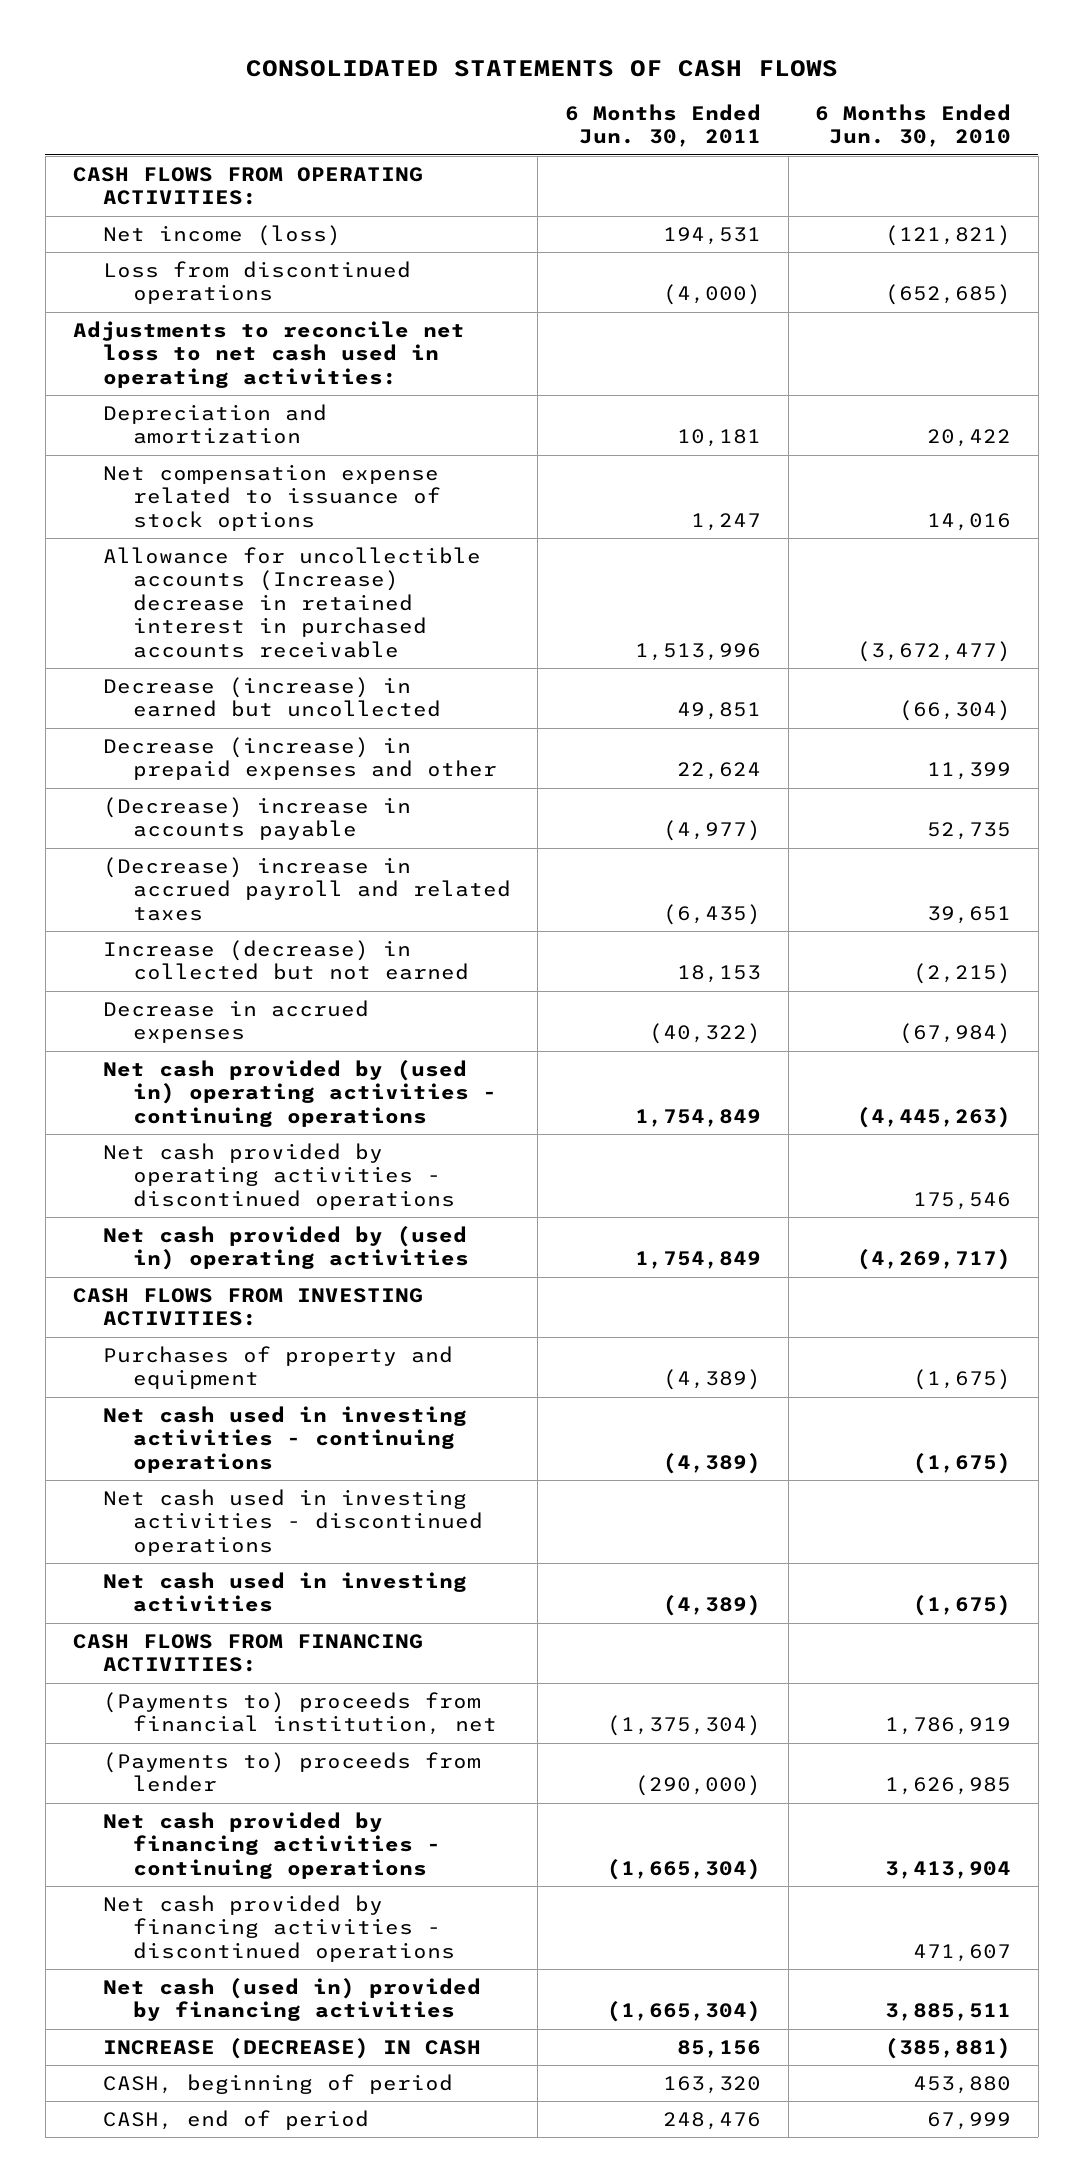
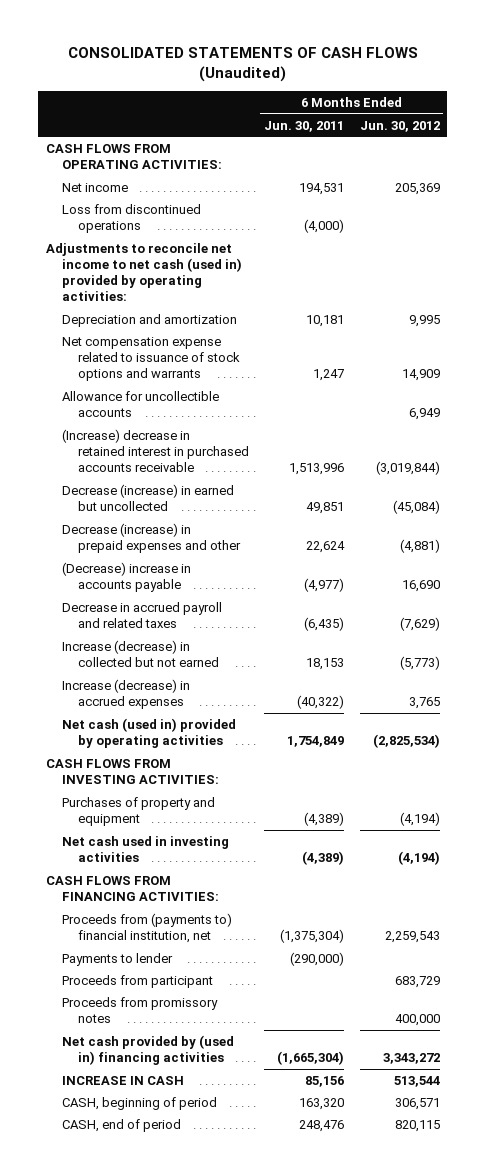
[245,59,838,77] CONSOLIDATED STATEMENTS OF CASH FLOWS -> [67,47,418,83] CONSOLIDATED STATEMENTS OF CASH FLOWS (Unaudited)
[815,104,1012,148] 6 Months Ended Jun. 30, 2010 -> none
none -> [359,120,440,132] Jun. 30, 2012
[102,225,341,247] Net income (loss) -> [61,182,128,192] Net income
[72,321,465,388] Adjustments to reconcile net loss to net cash used in operating activities: -> [45,242,242,301] Adjustments to reconcile net income to net cash (used in) provided by operating activities:
[102,464,441,531] Net compensation expense related to issuance of stock options -> [61,336,240,381] Net compensation expense related to issuance of stock options and warrants
none -> [61,390,219,417] Allowance for uncollectible accounts
[102,547,481,658] Allowance for uncollectible accounts (Increase) decrease in retained interest in purchased accounts receivable -> [61,428,249,472] (Increase) decrease in retained interest in purchased accounts receivable
[102,857,511,921] (Decrease) increase in accrued payroll and related taxes -> [61,601,222,628] Decrease in accrued payroll and related taxes
[102,1060,497,1127] Net cash provided by (used in) operating activities - continuing operations -> none
[102,1143,455,1210] Net cash provided by operating activities - discontinued operations -> none
[102,1000,369,1044] Decrease in accrued expenses -> [61,678,190,709] Increase (decrease) in accrued expenses
[102,1226,469,1271] Net cash provided by (used in) operating activities -> [61,717,236,748] Net cash (used in) provided by operating activities
[102,1406,467,1473] Net cash used in investing activities - continuing operations -> none
[102,1489,483,1556] Net cash used in investing activities - discontinued operations -> none
[102,1812,441,1879] Net cash provided by financing activities - continuing operations -> none
[102,1895,455,1962] Net cash provided by financing activities - discontinued operations -> none
[102,1692,497,1736] (Payments to) proceeds from financial institution, net -> [61,912,232,943] Proceeds from (payments to) financial institution, net
[102,1752,481,1793] (Payments to) proceeds from lender -> [61,952,173,966] Payments to lender
none -> [61,974,213,988] Proceeds from participant
none -> [61,996,218,1023] Proceeds from promissory notes
[102,1978,481,2022] Net cash (used in) provided by financing activities -> [61,1034,234,1065] Net cash provided by (used in) financing activities
[102,2038,481,2060] INCREASE (DECREASE) IN CASH -> [61,1075,184,1085] INCREASE IN CASH

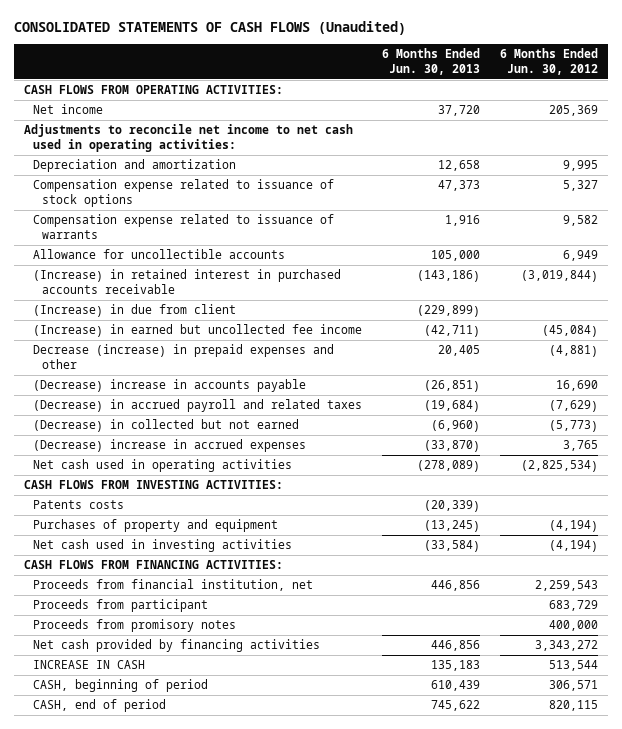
[264,120,345,132] Jun. 30, 2011 -> none
none -> [381,48,480,76] 6 Months Ended Jun. 30, 2013
[61,203,201,233] Loss from discontinued operations -> none
[45,242,242,301] Adjustments to reconcile net income to net cash (used in) provided by operating activities: -> [23,124,353,153] Adjustments to reconcile net income to net cash used in operating activities:
[61,336,240,381] Net compensation expense related to issuance of stock options and warrants -> [32,179,334,208] Compensation expense related to issuance of stock options
[401,368,440,381] 14,909 -> [563,180,599,192] 5,327
none -> [32,214,334,240] Compensation expense related to issuance of warrants
[61,428,249,472] (Increase) decrease in retained interest in purchased accounts receivable -> [32,269,341,295] (Increase) in retained interest in purchased accounts receivable
none -> [32,304,236,318] (Increase) in due from client
[61,483,234,511] Decrease (increase) in earned but uncollected -> [32,324,362,338] (Increase) in earned but uncollected fee income
[61,601,222,628] Decrease in accrued payroll and related taxes -> [32,399,362,413] (Decrease) in accrued payroll and related taxes
[61,639,219,667] Increase (decrease) in collected but not earned -> [32,419,299,433] (Decrease) in collected but not earned
[61,678,190,709] Increase (decrease) in accrued expenses -> [32,439,306,453] (Decrease) increase in accrued expenses
[61,717,236,748] Net cash (used in) provided by operating activities -> [32,459,292,473] Net cash used in operating activities
none -> [32,500,124,510] Patents costs
[61,952,173,966] Payments to lender -> none
[61,912,232,943] Proceeds from (payments to) financial institution, net -> [32,579,313,592] Proceeds from financial institution, net
[61,996,218,1023] Proceeds from promissory notes -> [32,619,236,633] Proceeds from promisory notes
[61,1034,234,1065] Net cash provided by (used in) financing activities -> [32,639,320,653] Net cash provided by financing activities

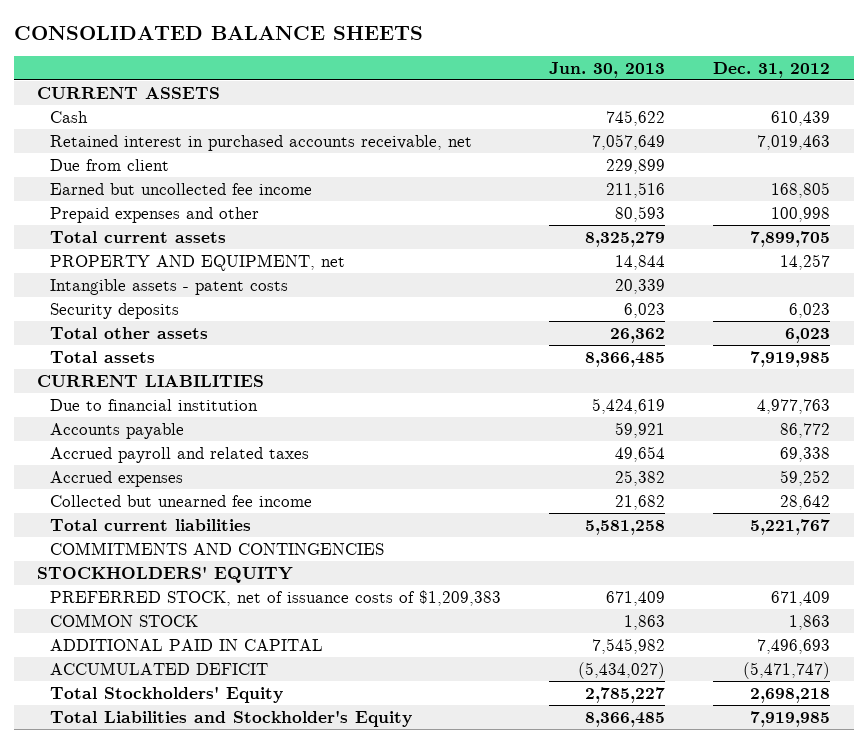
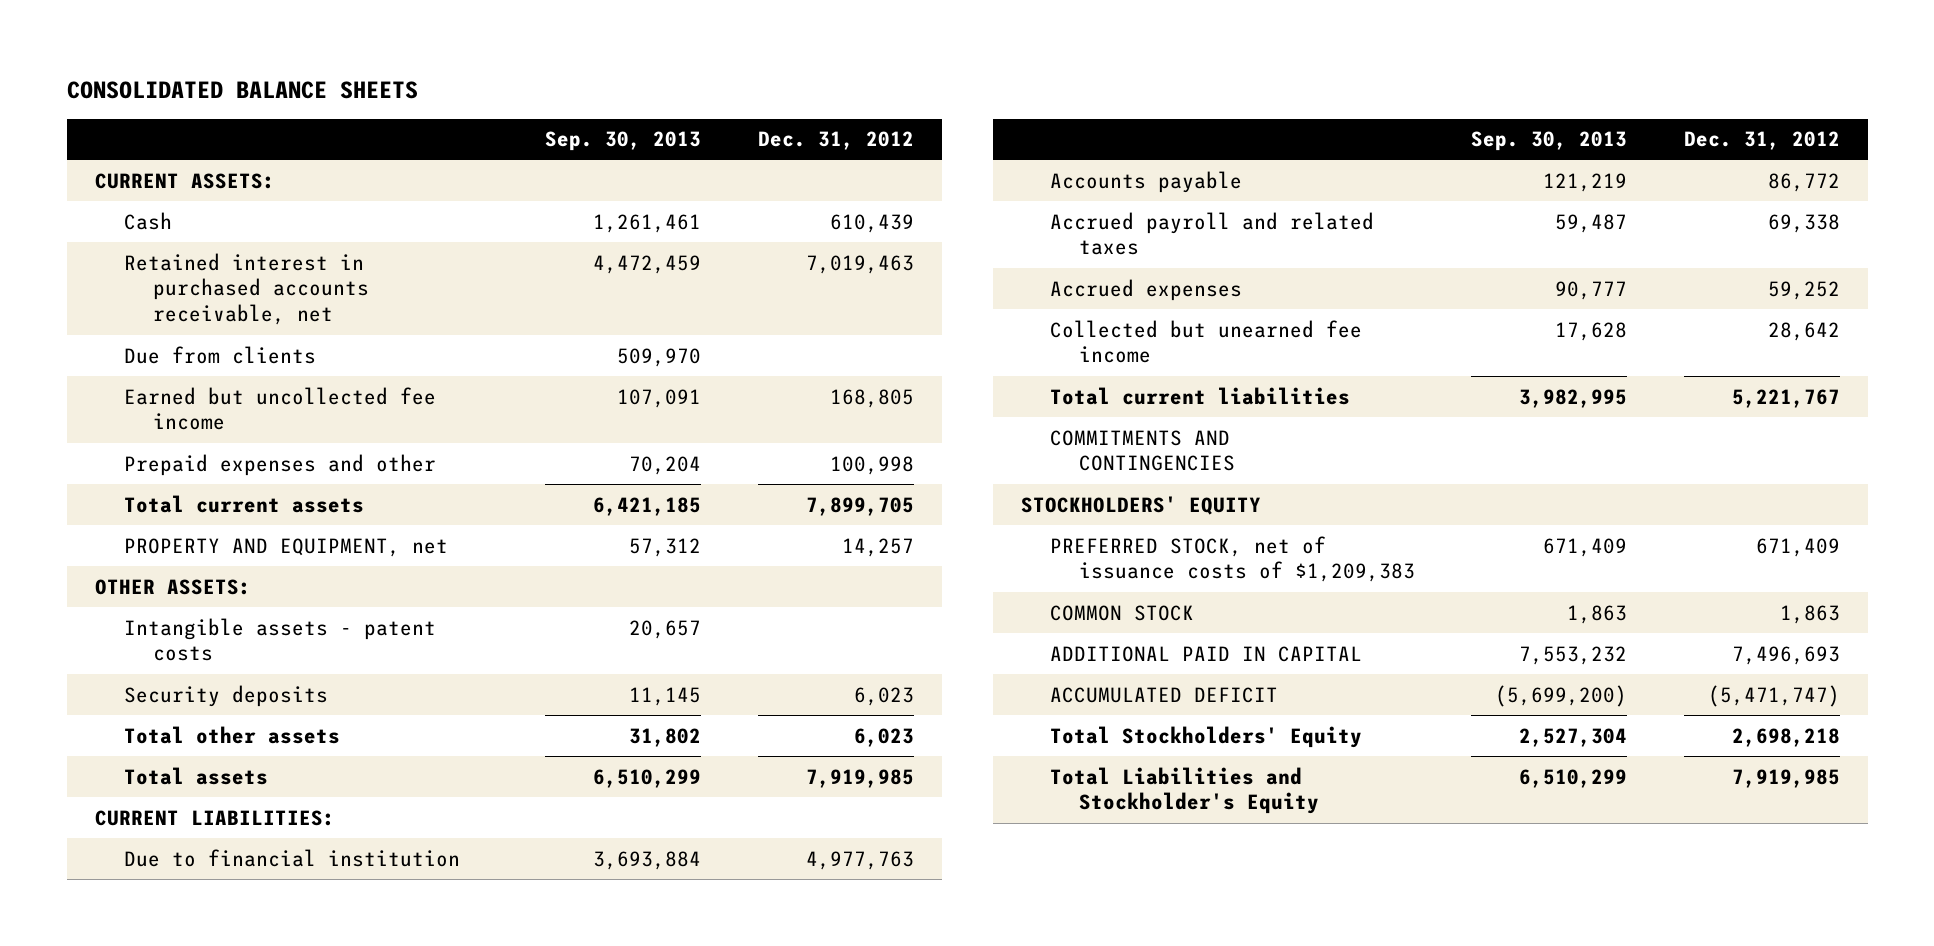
[549,61,666,78] Jun. 30, 2013 -> none
none -> [545,131,702,152] Sep. 30, 2013
[37,86,221,99] CURRENT ASSETS -> [94,172,275,189] CURRENT ASSETS:
[50,158,170,171] Due from client -> [124,345,317,364] Due from clients
none -> [94,578,251,595] OTHER ASSETS:
[37,374,265,387] CURRENT LIABILITIES -> [94,809,335,826] CURRENT LIABILITIES:

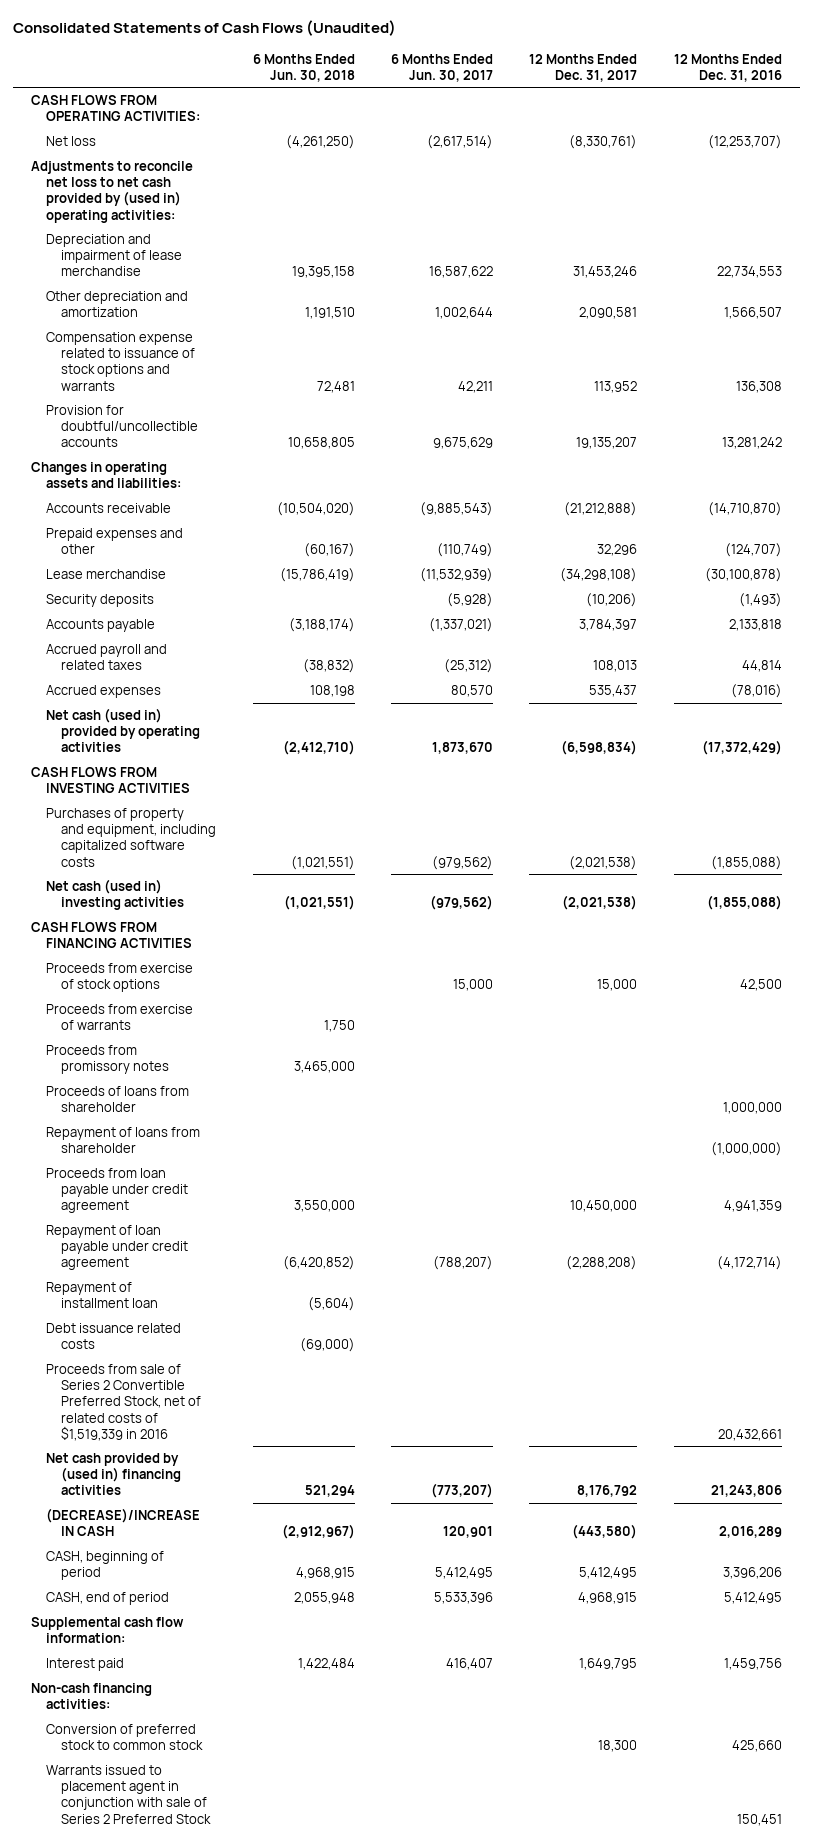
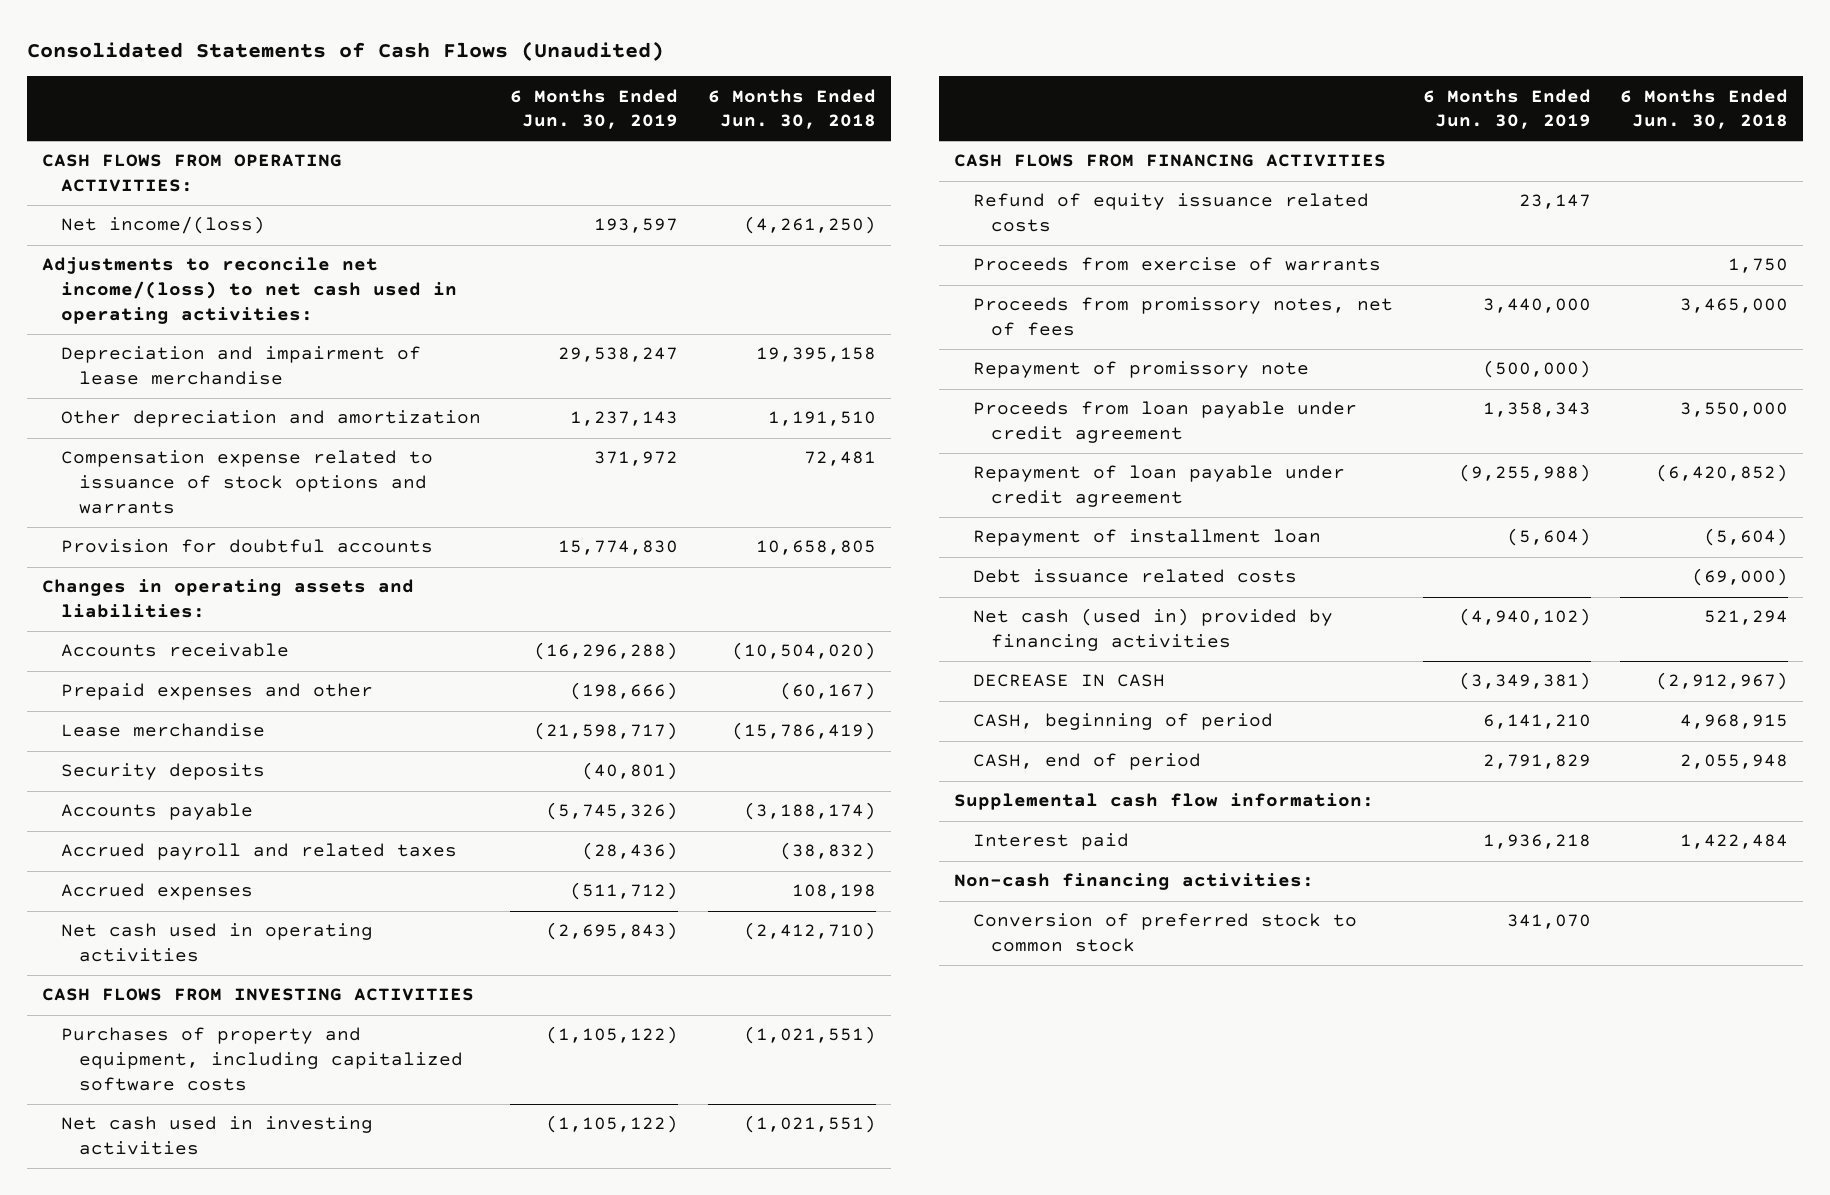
[391,53,494,82] 6 Months Ended Jun. 30, 2017 -> none
[529,53,638,82] 12 Months Ended Dec. 31, 2017 -> none
[673,53,782,82] 12 Months Ended Dec. 31, 2016 -> none
none -> [510,88,679,130] 6 Months Ended Jun. 30, 2019
[46,136,97,147] Net loss -> [60,216,265,235] Net income/(loss)
[31,161,194,223] Adjustments to reconcile net loss to net cash provided by (used in) operating activities: -> [42,257,457,324] Adjustments to reconcile net income/(loss) to net cash used in operating activities:
[46,405,199,448] Provision for doubtful/uncollectible accounts -> [60,539,433,554] Provision for doubtful accounts
[46,708,201,753] Net cash (used in) provided by operating activities -> [60,923,373,963] Net cash used in operating activities
[46,879,185,911] Net cash (used in) investing activities -> [60,1116,373,1156] Net cash used in investing activities
[46,963,194,993] Proceeds from exercise of stock options -> none
none -> [972,193,1369,233] Refund of equity issuance related costs
[46,1086,190,1113] Proceeds of loans from shareholder -> none
[46,1127,201,1154] Repayment of loans from shareholder -> none
[46,1045,170,1075] Proceeds from promissory notes -> [972,297,1393,337] Proceeds from promissory notes, net of fees
none -> [972,361,1309,379] Repayment of promissory note
[46,1364,202,1441] Proceeds from sale of Series 2 Convertible Preferred Stock, net of related costs of $1,519,339 in 2016 -> none
[46,1453,182,1496] Net cash provided by (used in) financing activities -> [972,608,1333,652] Net cash (used in) provided by financing activities
[46,1508,201,1537] (DECREASE)/INCREASE IN CASH -> [972,674,1165,688] DECREASE IN CASH
[46,1765,212,1824] Warrants issued to placement agent in conjunction with sale of Series 2 Preferred Stock -> none

